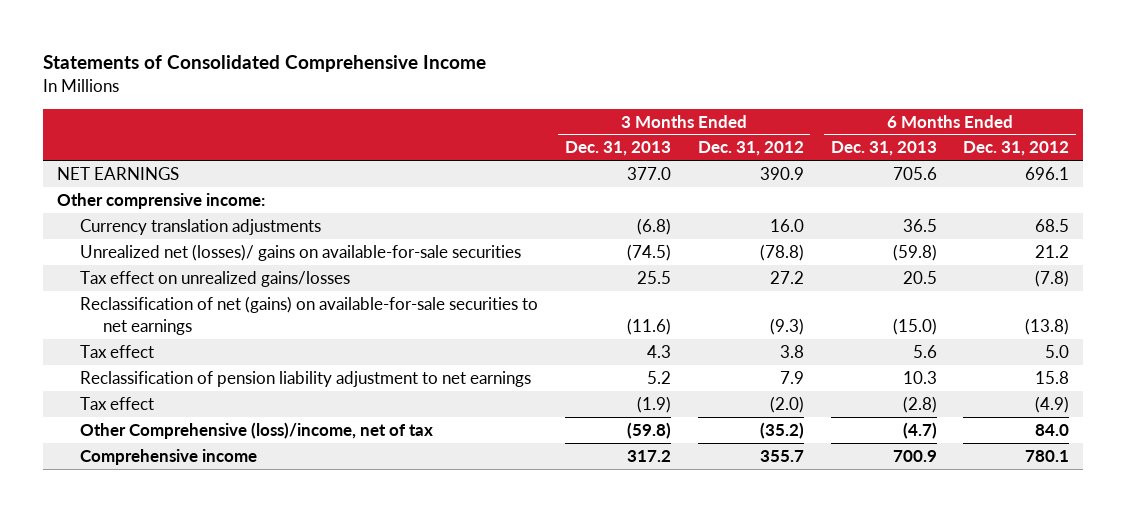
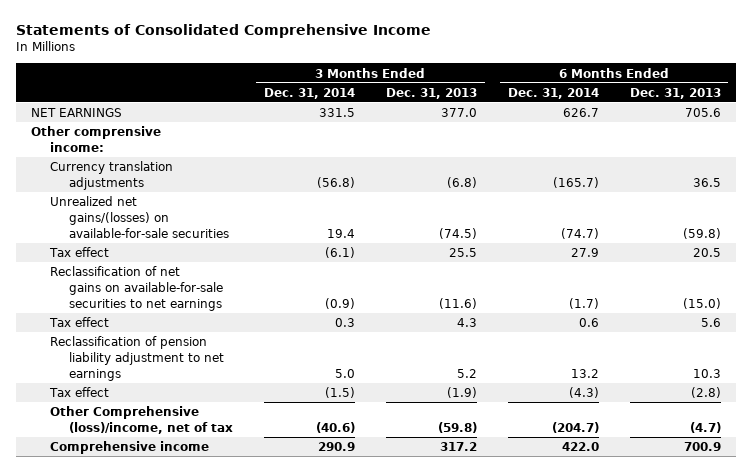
[697,141,804,157] Dec. 31, 2012 -> none
[963,141,1070,157] Dec. 31, 2012 -> none
none -> [264,87,356,99] Dec. 31, 2014
none -> [507,87,599,99] Dec. 31, 2014
[80,243,522,261] Unrealized net (losses)/ gains on available-for-sale securities -> [50,196,230,238] Unrealized net gains/(losses) on available-for-sale securities
[80,270,351,287] Tax effect on unrealized gains/losses -> [49,247,110,258] Tax effect
[80,295,539,335] Reclassification of net (gains) on available-for-sale securities to net earnings -> [50,266,224,311] Reclassification of net gains on available-for-sale securities to net earnings

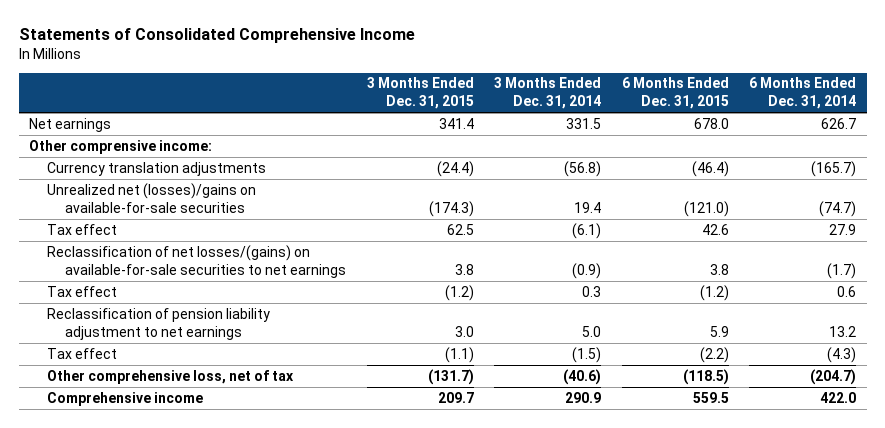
[385,87,477,99] Dec. 31, 2013 -> none
[629,87,721,99] Dec. 31, 2013 -> none
none -> [366,77,474,110] 3 Months Ended Dec. 31, 2015
none -> [621,77,729,110] 6 Months Ended Dec. 31, 2015
[31,108,123,118] NET EARNINGS -> [28,117,111,132] Net earnings
[50,196,230,238] Unrealized net gains/(losses) on available-for-sale securities -> [46,182,256,213] Unrealized net (losses)/gains on available-for-sale securities
[50,266,224,311] Reclassification of net gains on available-for-sale securities to net earnings -> [46,244,347,278] Reclassification of net losses/(gains) on available-for-sale securities to net earnings
[50,406,234,434] Other Comprehensive (loss)/income, net of tax -> [46,369,294,384] Other comprehensive loss, net of tax

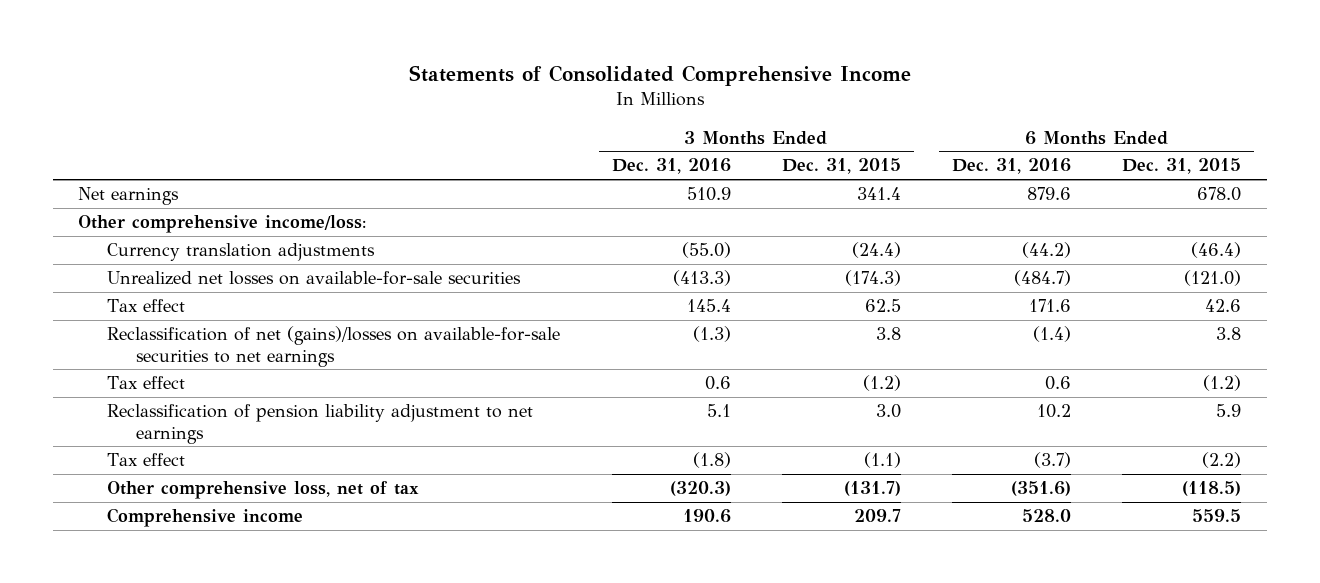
[494,77,602,110] 3 Months Ended Dec. 31, 2014 -> none
[749,77,857,110] 6 Months Ended Dec. 31, 2014 -> none
none -> [611,158,731,175] Dec. 31, 2016
none -> [952,158,1072,175] Dec. 31, 2016
[28,139,212,154] Other comprensive income: -> [78,215,367,234] Other comprehensive income/loss:
[46,182,256,213] Unrealized net (losses)/gains on available-for-sale securities -> [107,271,522,286] Unrealized net losses on available-for-sale securities
[46,244,347,278] Reclassification of net losses/(gains) on available-for-sale securities to net earnings -> [107,326,561,367] Reclassification of net (gains)/losses on available-for-sale securities to net earnings

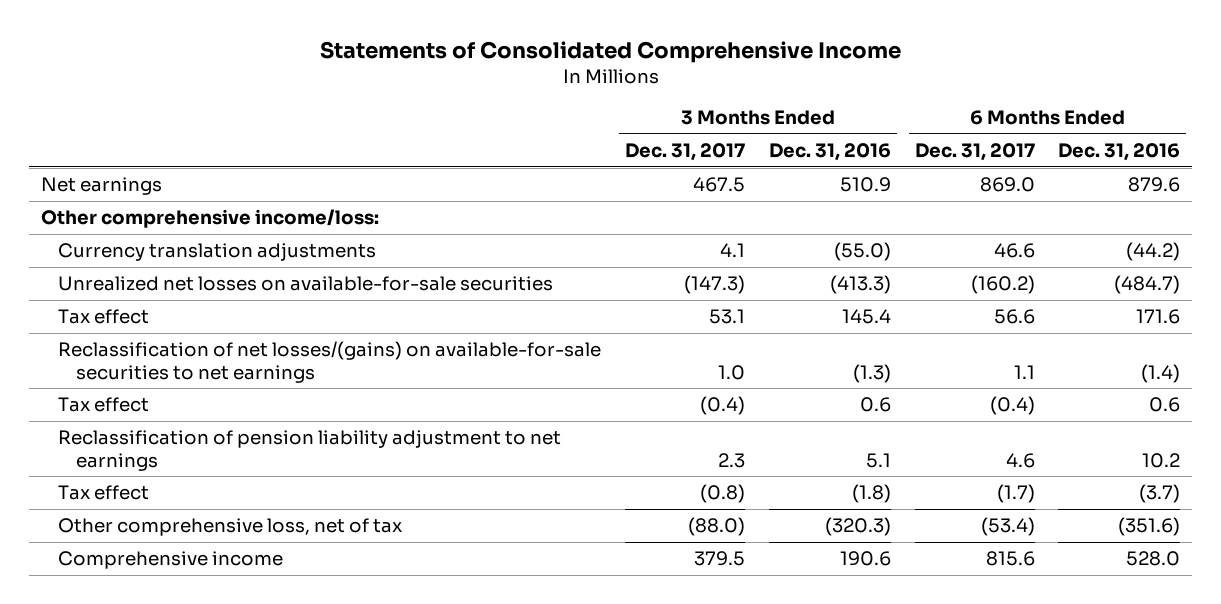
[781,158,901,175] Dec. 31, 2015 -> none
[1122,158,1242,175] Dec. 31, 2015 -> none
none -> [624,142,745,161] Dec. 31, 2017
none -> [914,142,1035,161] Dec. 31, 2017
[107,326,561,367] Reclassification of net (gains)/losses on available-for-sale securities to net earnings -> [58,341,602,383] Reclassification of net losses/(gains) on available-for-sale securities to net earnings

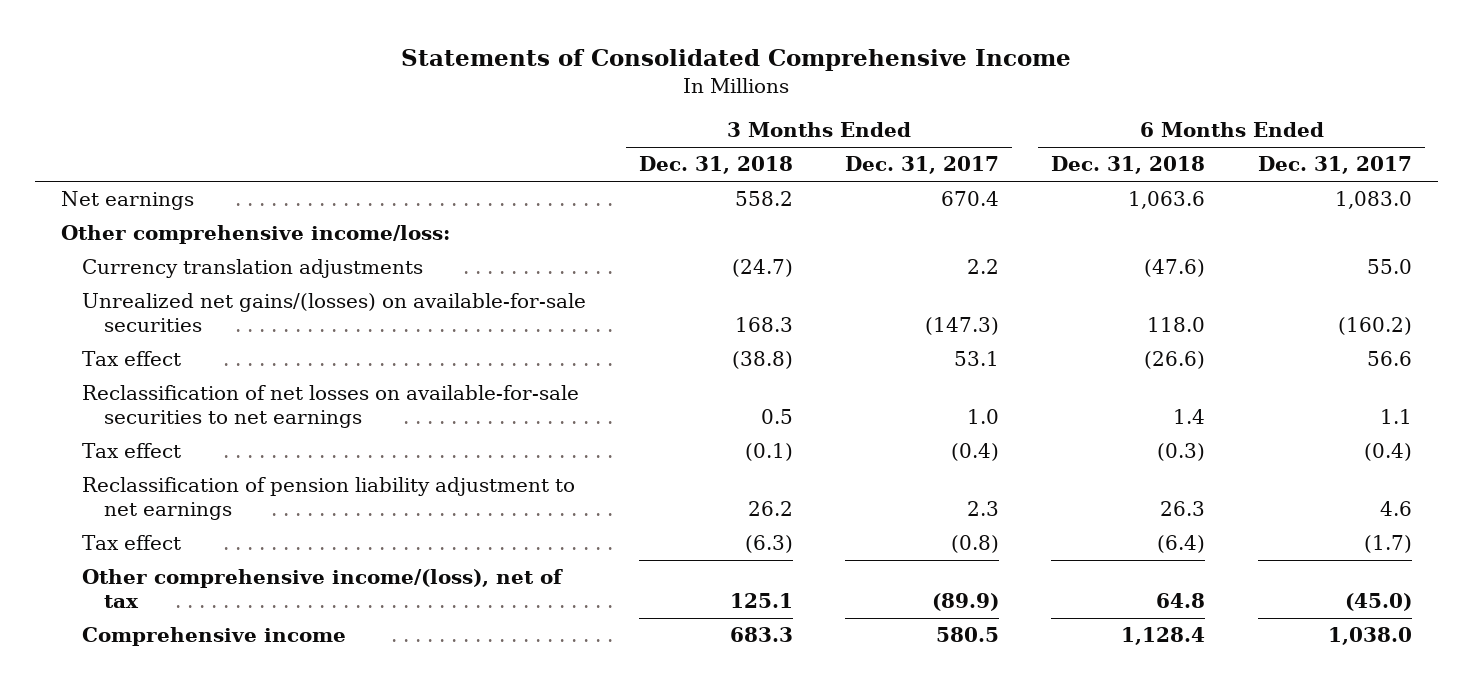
[768,142,891,161] Dec. 31, 2016 -> none
[1058,142,1181,161] Dec. 31, 2016 -> none
none -> [638,156,793,175] Dec. 31, 2018
none -> [1051,156,1206,175] Dec. 31, 2018
[692,177,745,193] 467.5 -> [941,191,1000,207] 670.4
[979,177,1035,193] 869.0 -> [1334,191,1412,210] 1,083.0
[719,243,745,258] 4.1 -> [967,259,1000,275] 2.2
[993,243,1035,259] 46.6 -> [1366,259,1412,275] 55.0
[58,276,554,292] Unrealized net losses on available-for-sale securities -> [82,293,587,333] Unrealized net gains/(losses) on available-for-sale securities
[58,341,602,383] Reclassification of net losses/(gains) on available-for-sale securities to net earnings -> [82,385,580,429] Reclassification of net losses on available-for-sale securities to net earnings
[58,518,403,537] Other comprehensive loss, net of tax -> [82,569,564,609] Other comprehensive income/(loss), net of tax
[687,517,745,537] (88.0) -> [932,593,1000,612] (89.9)
[980,517,1035,537] (53.4) -> [1344,593,1412,612] (45.0)
[693,551,745,567] 379.5 -> [936,627,1000,643] 580.5
[985,551,1035,567] 815.6 -> [1327,627,1412,646] 1,038.0

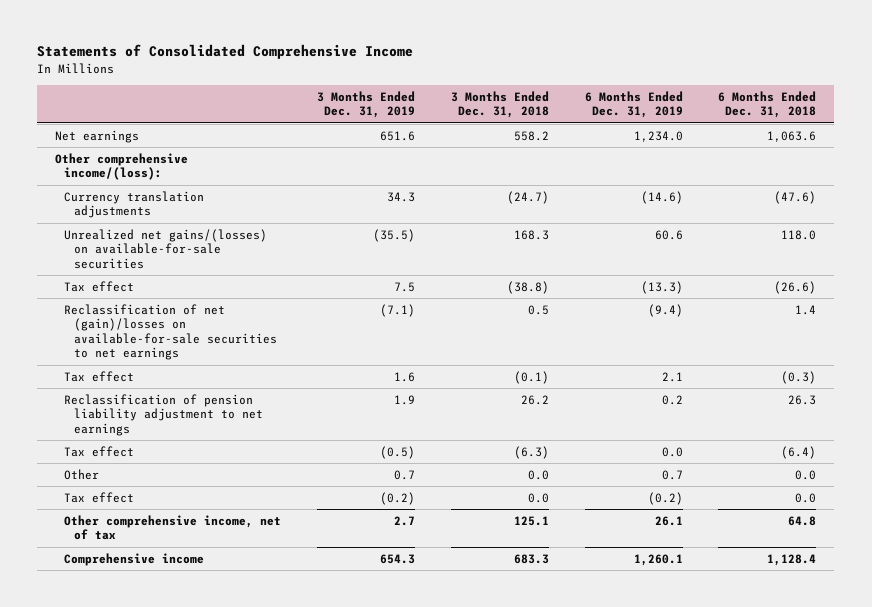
[845,156,1000,175] Dec. 31, 2017 -> none
[1257,156,1412,175] Dec. 31, 2017 -> none
none -> [317,90,416,119] 3 Months Ended Dec. 31, 2019
none -> [584,90,683,119] 6 Months Ended Dec. 31, 2019
[61,225,451,245] Other comprehensive income/loss: -> [55,152,189,181] Other comprehensive income/(loss):
[82,385,580,429] Reclassification of net losses on available-for-sale securities to net earnings -> [64,303,277,361] Reclassification of net (gain)/losses on available-for-sale securities to net earnings
none -> [64,468,100,480] Other
none -> [64,491,135,503] Tax effect
[82,569,564,609] Other comprehensive income/(loss), net of tax -> [64,514,282,541] Other comprehensive income, net of tax

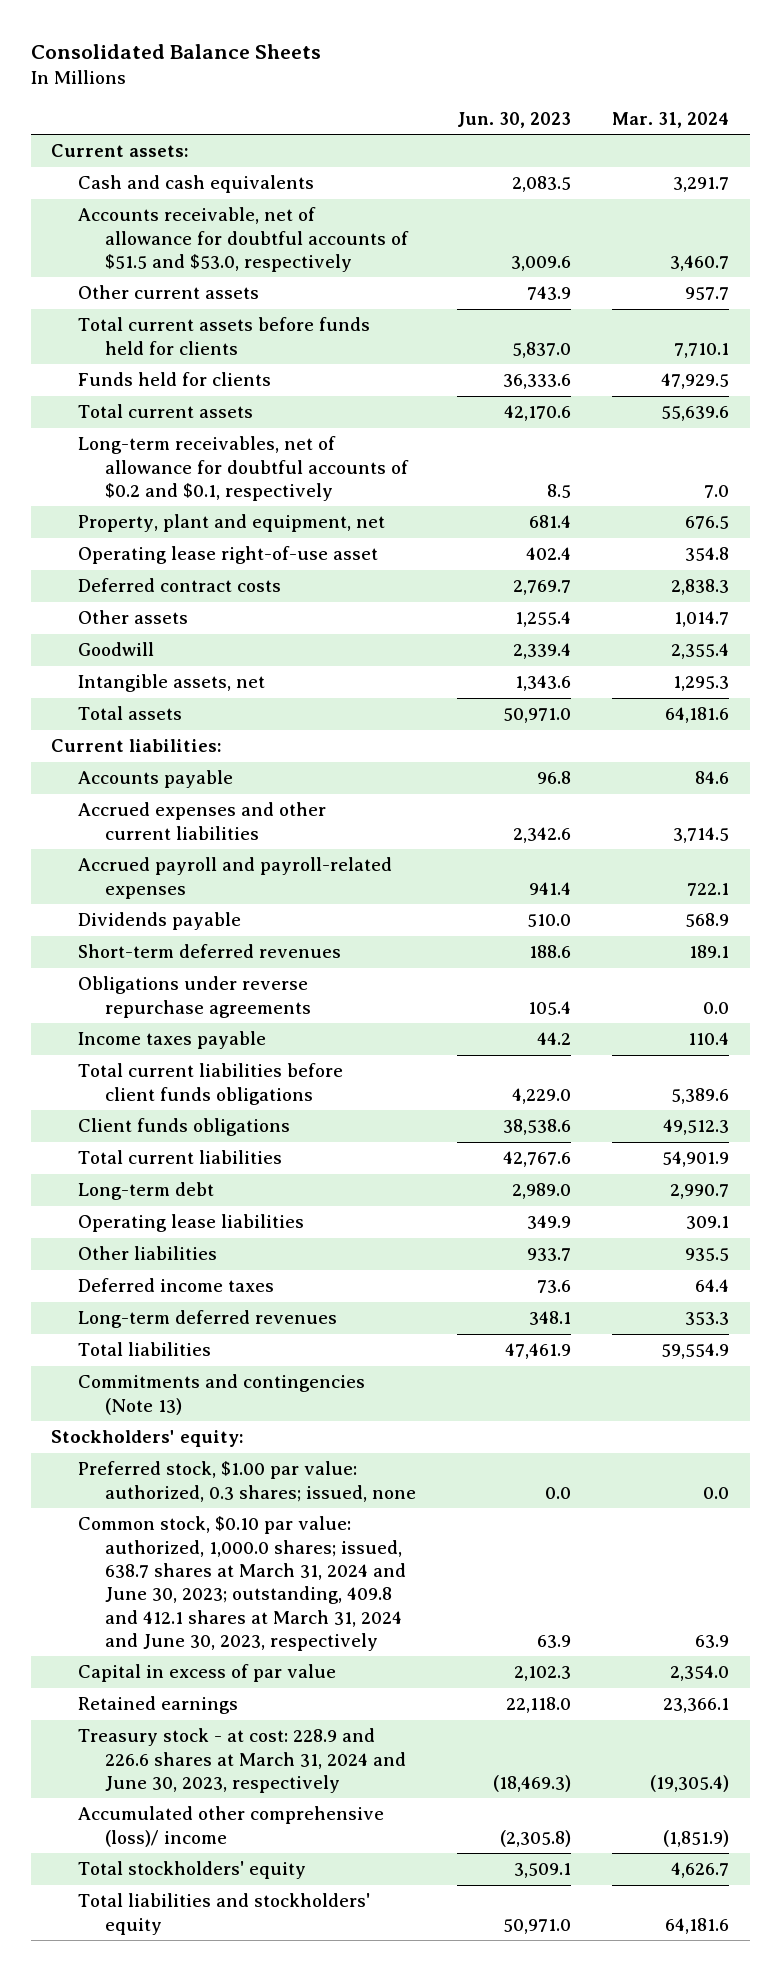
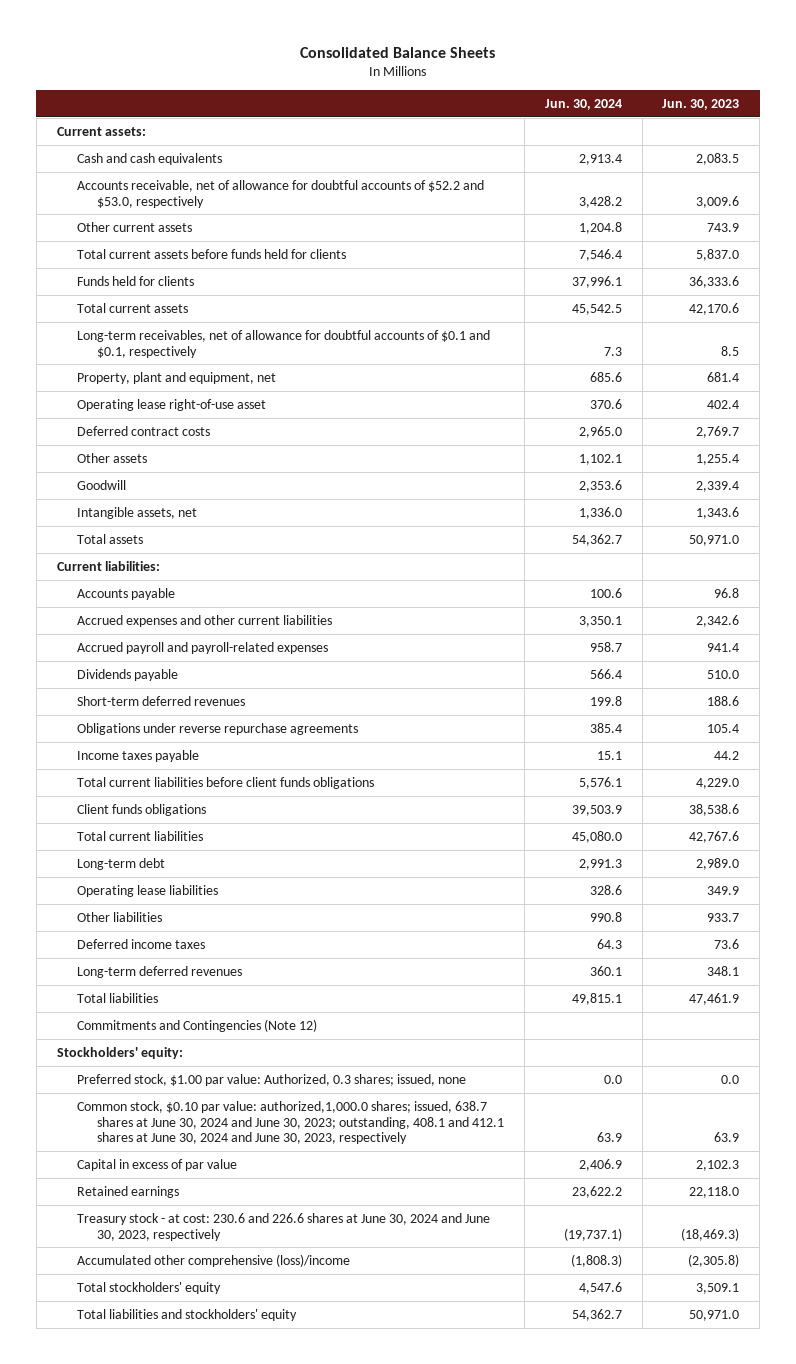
[612,111,730,128] Mar. 31, 2024 -> none
none -> [544,98,622,110] Jun. 30, 2024
[77,207,409,272] Accounts receivable, net of allowance for doubtful accounts of $51.5 and $53.0, respectively -> [77,179,485,208] Accounts receivable, net of allowance for doubtful accounts of $52.2 and $53.0, respectively
[77,436,409,501] Long-term receivables, net of allowance for doubtful accounts of $0.2 and $0.1, respectively -> [77,329,491,358] Long-term receivables, net of allowance for doubtful accounts of $0.1 and $0.1, respectively
[77,1374,365,1415] Commitments and contingencies (Note 13) -> [77,1018,318,1032] Commitments and Contingencies (Note 12)
[77,1461,416,1502] Preferred stock, $1.00 par value: authorized, 0.3 shares; issued, none -> [77,1073,467,1086] Preferred stock, $1.00 par value: Authorized, 0.3 shares; issued, none
[77,1516,406,1652] Common stock, $0.10 par value: authorized, 1,000.0 shares; issued, 638.7 shares at March 31, 2024 and June 30, 2023; outstanding, 409.8 and 412.1 shares at March 31, 2024 and June 30, 2023, respectively -> [77,1100,505,1145] Common stock, $0.10 par value: authorized,1,000.0 shares; issued, 638.7 shares at June 30, 2024 and June 30, 2023; outstanding, 408.1 and 412.1 shares at June 30, 2024 and June 30, 2023, respectively
[77,1728,406,1793] Treasury stock - at cost: 228.9 and 226.6 shares at March 31, 2024 and June 30, 2023, respectively -> [77,1212,491,1241] Treasury stock - at cost: 230.6 and 226.6 shares at June 30, 2024 and June 30, 2023, respectively
[77,1806,384,1847] Accumulated other comprehensive (loss)/ income -> [77,1253,351,1267] Accumulated other comprehensive (loss)/income

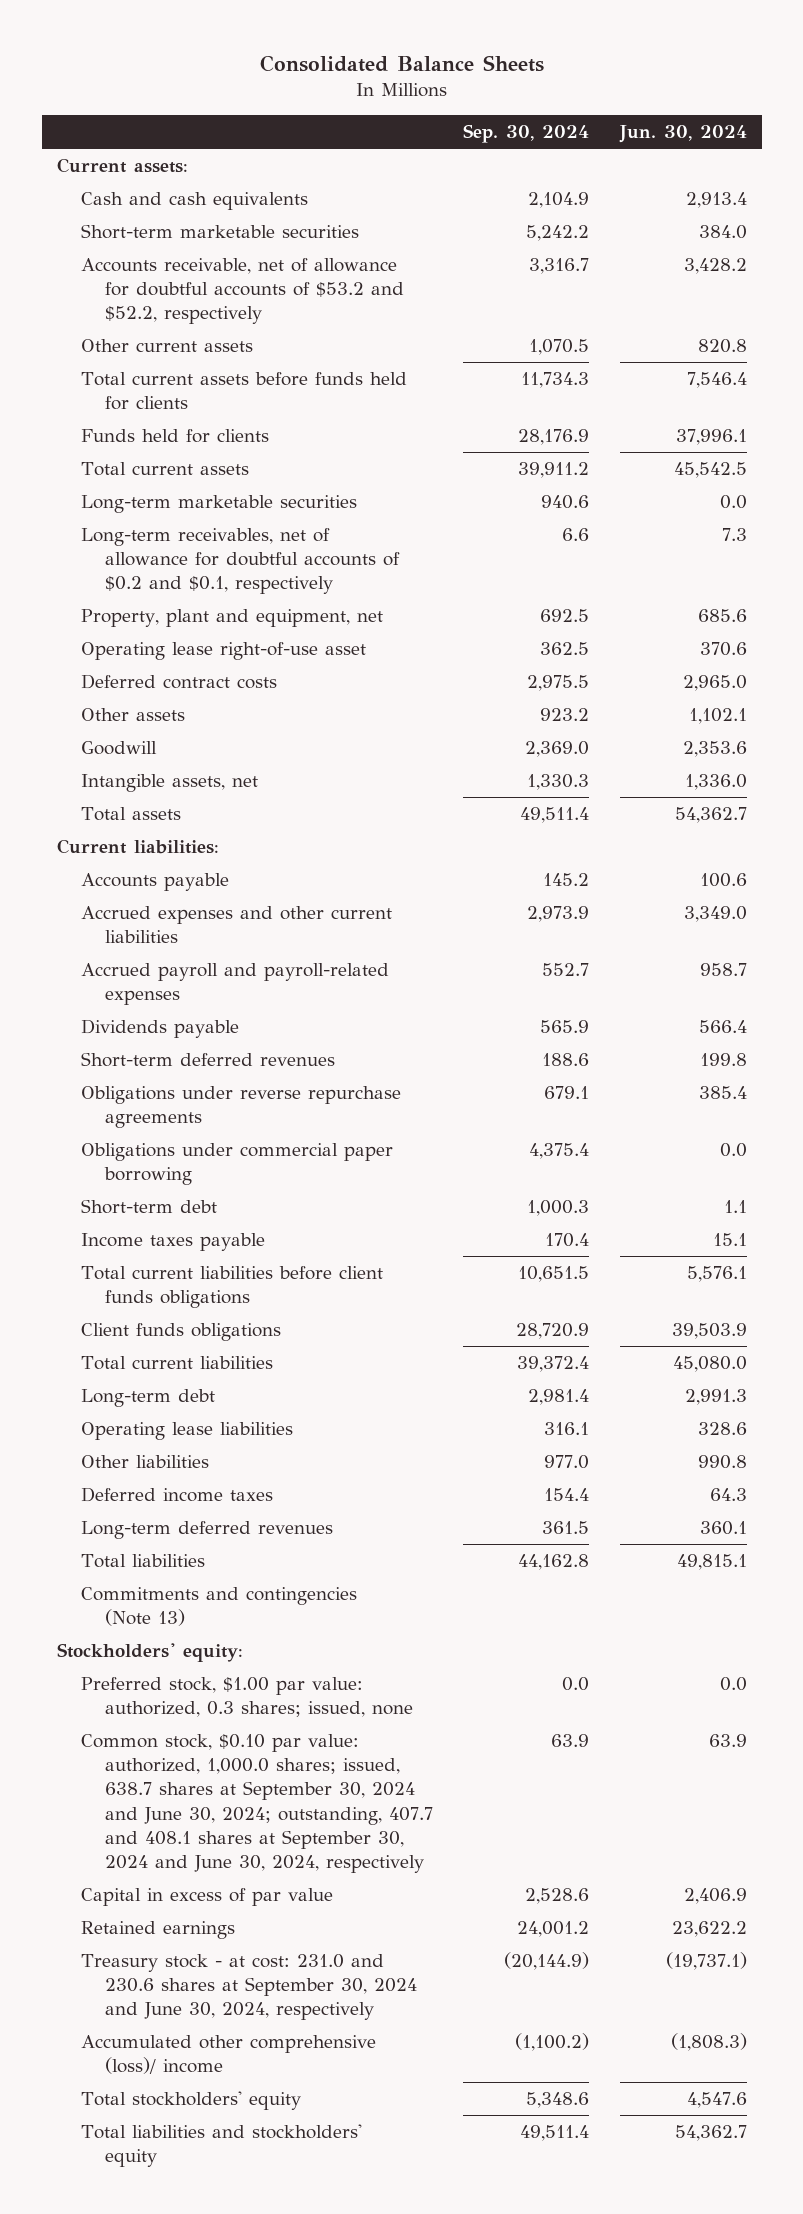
[662,98,740,110] Jun. 30, 2023 -> none
none -> [463,124,590,144] Sep. 30, 2024
none -> [81,223,360,239] Short-term marketable securities
[77,179,485,208] Accounts receivable, net of allowance for doubtful accounts of $52.2 and $53.0, respectively -> [81,257,405,325] Accounts receivable, net of allowance for doubtful accounts of $53.2 and $52.2, respectively
[578,221,622,234] 1,204.8 -> [697,338,747,353] 820.8
none -> [81,494,358,513] Long-term marketable securities
[77,329,491,358] Long-term receivables, net of allowance for doubtful accounts of $0.1 and $0.1, respectively -> [81,527,401,595] Long-term receivables, net of allowance for doubtful accounts of $0.2 and $0.1, respectively
[578,615,622,627] 3,350.1 -> [683,905,747,922] 3,349.0
none -> [81,1142,394,1186] Obligations under commercial paper borrowing
none -> [81,1198,218,1214] Short-term debt
[77,1018,318,1032] Commitments and Contingencies (Note 12) -> [81,1586,358,1627] Commitments and contingencies (Note 13)
[77,1073,467,1086] Preferred stock, $1.00 par value: Authorized, 0.3 shares; issued, none -> [81,1676,414,1718] Preferred stock, $1.00 par value: authorized, 0.3 shares; issued, none
[77,1100,505,1145] Common stock, $0.10 par value: authorized,1,000.0 shares; issued, 638.7 shares at June 30, 2024 and June 30, 2023; outstanding, 408.1 and 412.1 shares at June 30, 2024 and June 30, 2023, respectively -> [81,1733,434,1874] Common stock, $0.10 par value: authorized, 1,000.0 shares; issued, 638.7 shares at September 30, 2024 and June 30, 2024; outstanding, 407.7 and 408.1 shares at September 30, 2024 and June 30, 2024, respectively
[77,1212,491,1241] Treasury stock - at cost: 230.6 and 226.6 shares at June 30, 2024 and June 30, 2023, respectively -> [81,1953,418,2021] Treasury stock - at cost: 231.0 and 230.6 shares at September 30, 2024 and June 30, 2024, respectively
[77,1253,351,1267] Accumulated other comprehensive (loss)/income -> [81,2034,377,2075] Accumulated other comprehensive (loss)/ income

